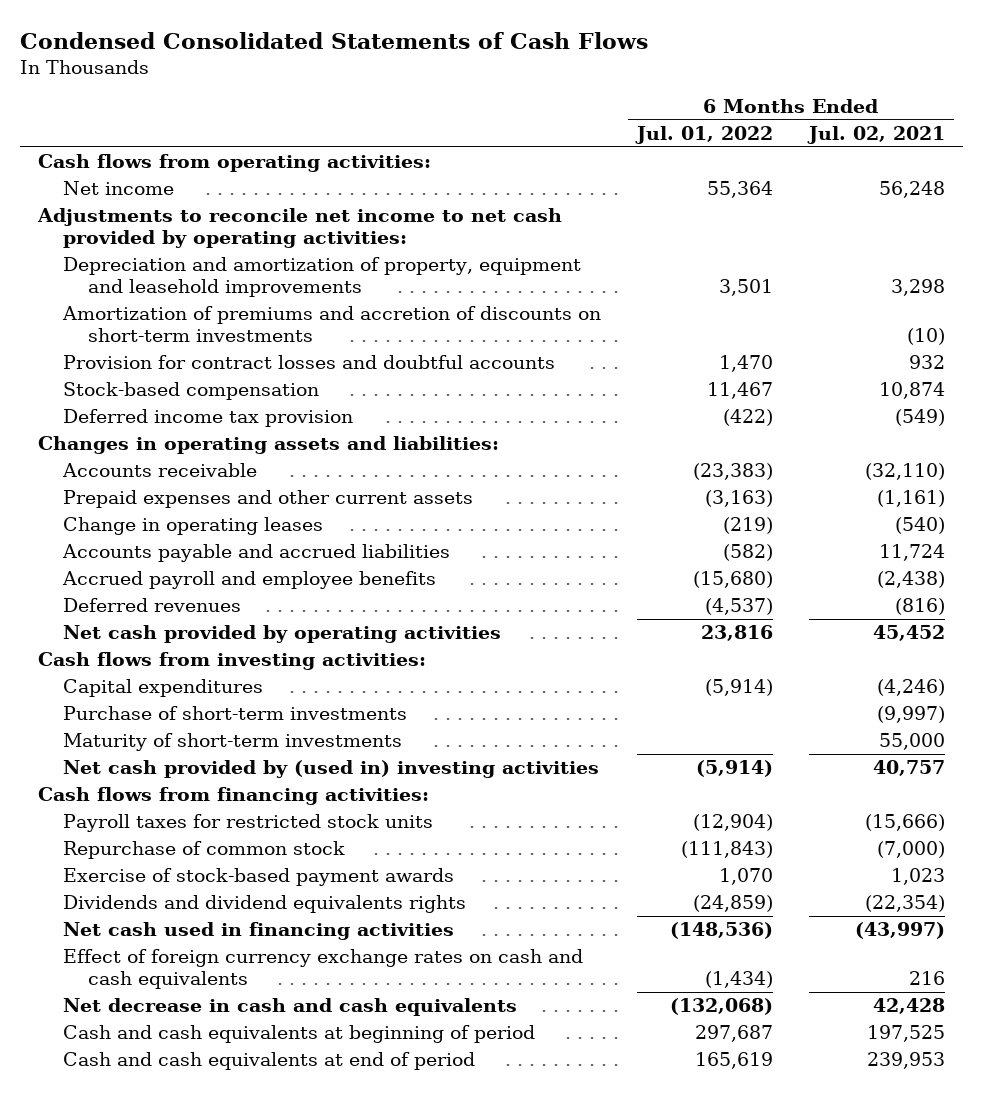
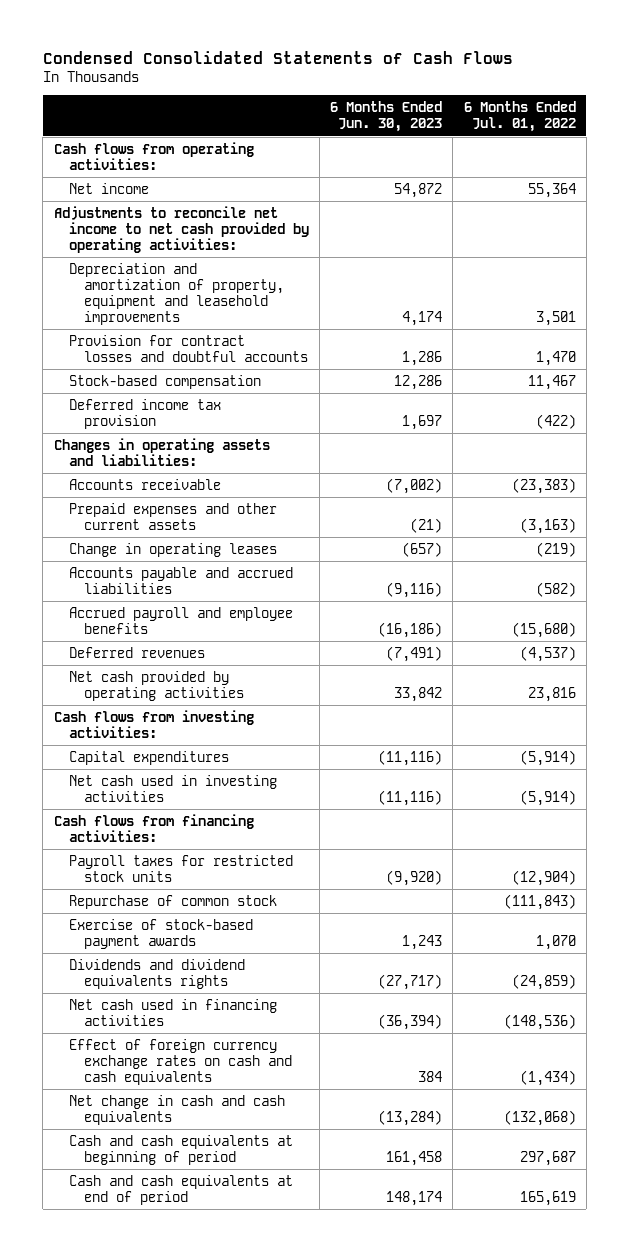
[806,126,945,145] Jul. 02, 2021 -> none
none -> [330,101,443,133] 6 Months Ended Jun. 30, 2023
[62,306,602,343] Amortization of premiums and accretion of discounts on short-term investments -> none
[63,706,408,721] Purchase of short-term investments -> none
[63,733,403,752] Maturity of short-term investments -> none
[63,760,600,779] Net cash provided by (used in) investing activities -> [68,774,277,802] Net cash used in investing activities
[63,998,518,1017] Net decrease in cash and cash equivalents -> [68,1094,285,1125] Net change in cash and cash equivalents

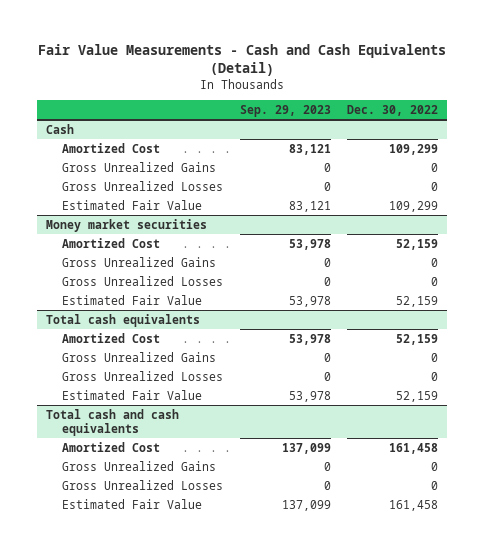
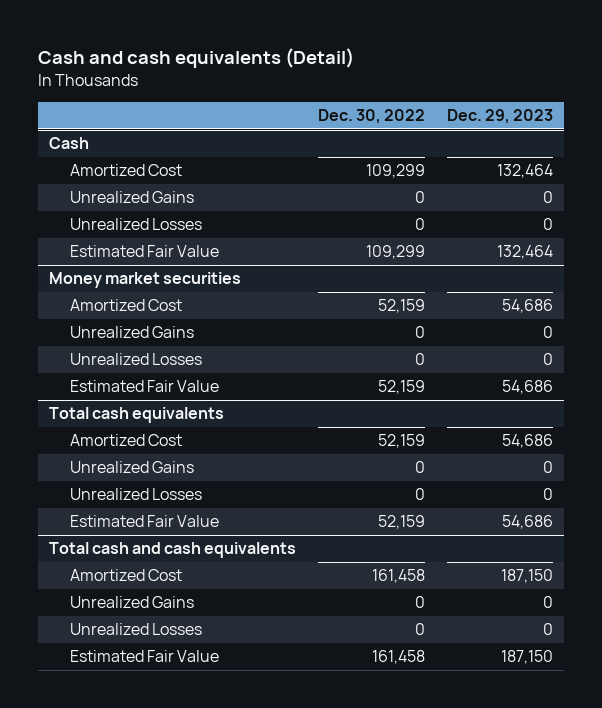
[37,44,446,77] Fair Value Measurements - Cash and Cash Equivalents (Detail) -> [38,47,355,68] Cash and cash equivalents (Detail)
[239,104,331,117] Sep. 29, 2023 -> none
none -> [447,109,554,125] Dec. 29, 2023
[62,161,217,172] Gross Unrealized Gains -> [69,191,194,204] Unrealized Gains
[62,180,224,191] Gross Unrealized Losses -> [69,218,202,231] Unrealized Losses
[62,256,217,267] Gross Unrealized Gains -> [69,326,194,339] Unrealized Gains
[62,275,224,286] Gross Unrealized Losses -> [69,353,202,366] Unrealized Losses
[62,351,217,362] Gross Unrealized Gains -> [69,461,194,474] Unrealized Gains
[62,370,224,381] Gross Unrealized Losses -> [69,488,202,501] Unrealized Losses
[62,460,217,471] Gross Unrealized Gains -> [69,596,194,609] Unrealized Gains
[62,479,224,490] Gross Unrealized Losses -> [69,623,202,636] Unrealized Losses

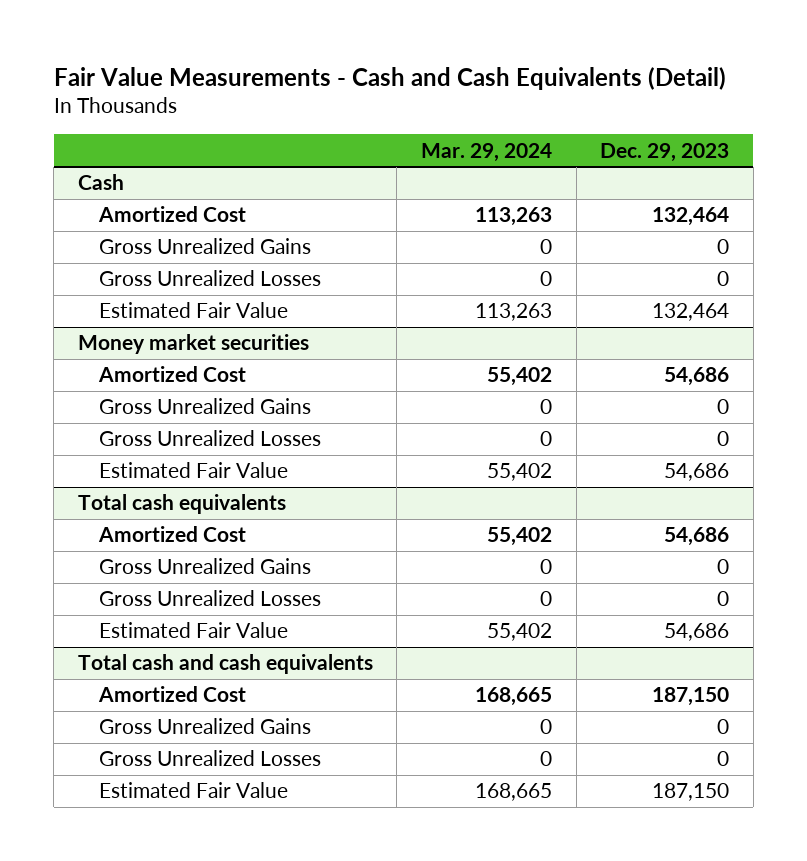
[38,47,355,68] Cash and cash equivalents (Detail) -> [53,66,726,90] Fair Value Measurements - Cash and Cash Equivalents (Detail)
[318,109,426,125] Dec. 30, 2022 -> none
none -> [420,142,552,162] Mar. 29, 2024
[69,191,194,204] Unrealized Gains -> [99,238,312,255] Gross Unrealized Gains
[69,218,202,231] Unrealized Losses -> [99,270,322,287] Gross Unrealized Losses
[69,326,194,339] Unrealized Gains -> [99,398,312,415] Gross Unrealized Gains
[69,353,202,366] Unrealized Losses -> [99,430,322,447] Gross Unrealized Losses
[69,461,194,474] Unrealized Gains -> [99,558,312,575] Gross Unrealized Gains
[69,488,202,501] Unrealized Losses -> [99,590,322,607] Gross Unrealized Losses
[69,596,194,609] Unrealized Gains -> [99,718,312,735] Gross Unrealized Gains
[69,623,202,636] Unrealized Losses -> [99,750,322,767] Gross Unrealized Losses

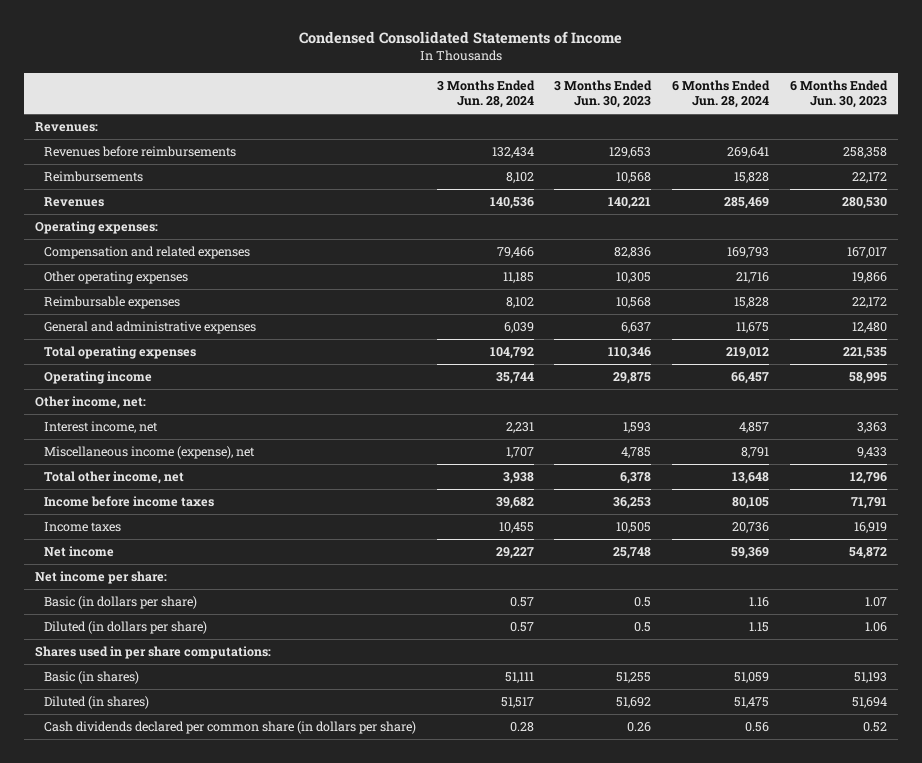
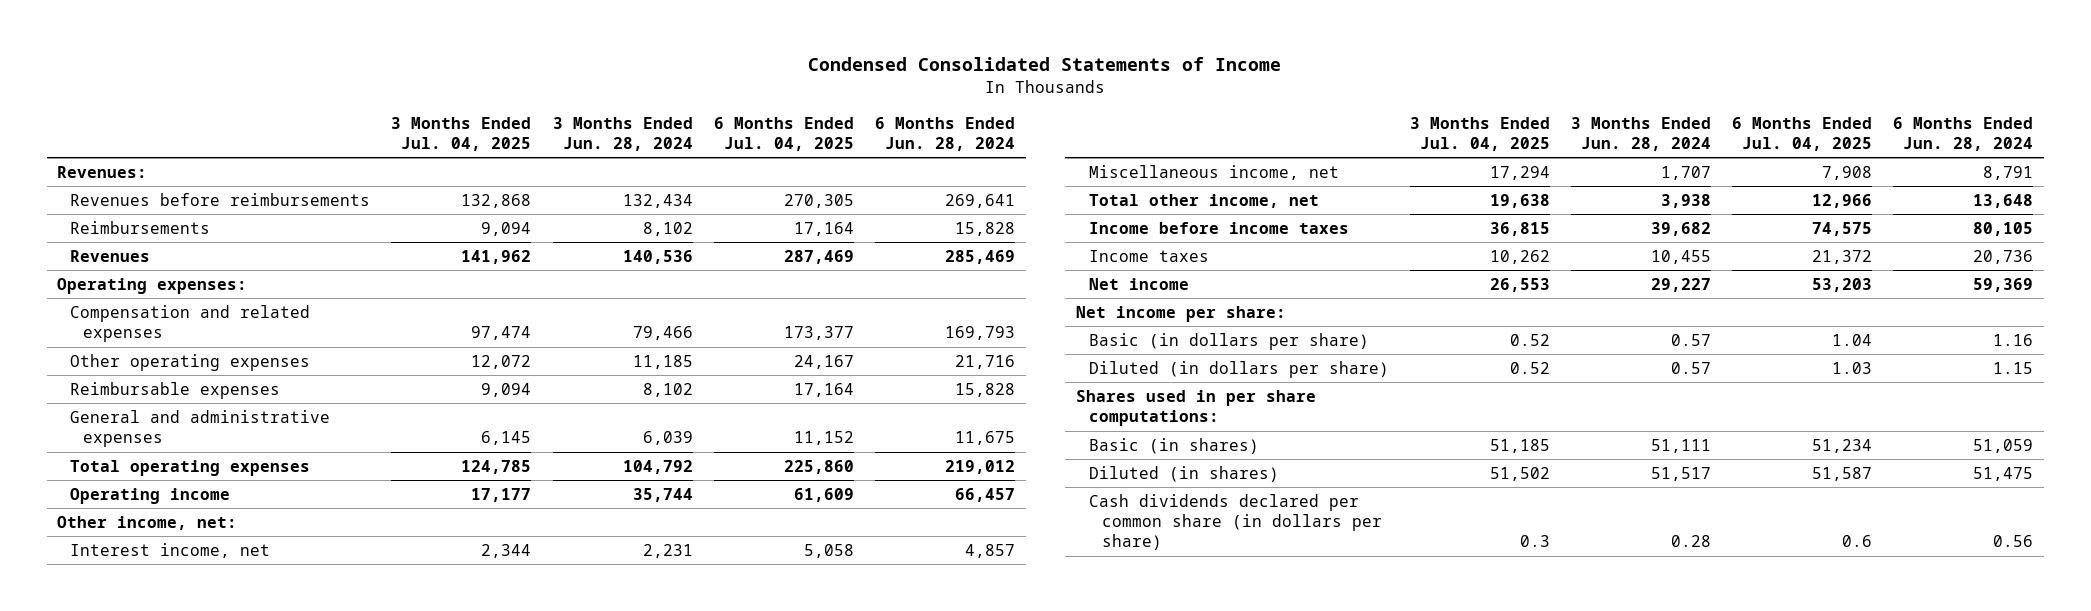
[554,79,653,109] 3 Months Ended Jun. 30, 2023 -> none
[790,79,889,109] 6 Months Ended Jun. 30, 2023 -> none
none -> [391,116,532,151] 3 Months Ended Jul. 04, 2025
none -> [713,116,854,151] 6 Months Ended Jul. 04, 2025
[43,446,255,460] Miscellaneous income (expense), net -> [1088,164,1339,180] Miscellaneous income, net

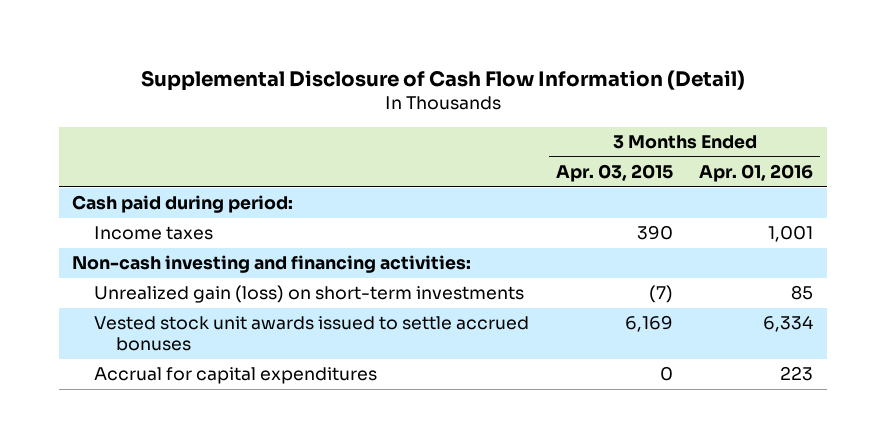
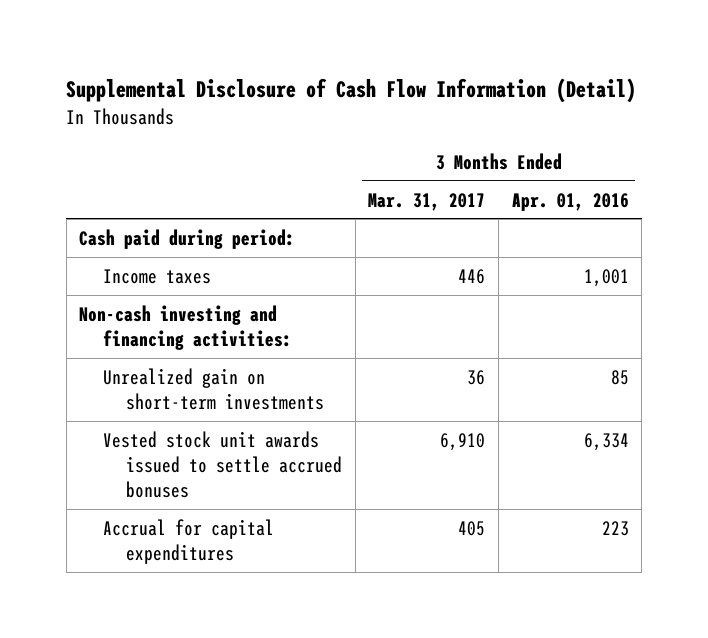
[555,164,673,183] Apr. 03, 2015 -> none
none -> [368,192,486,211] Mar. 31, 2017
[94,285,525,304] Unrealized gain (loss) on short-term investments -> [102,367,325,410] Unrealized gain on short-term investments

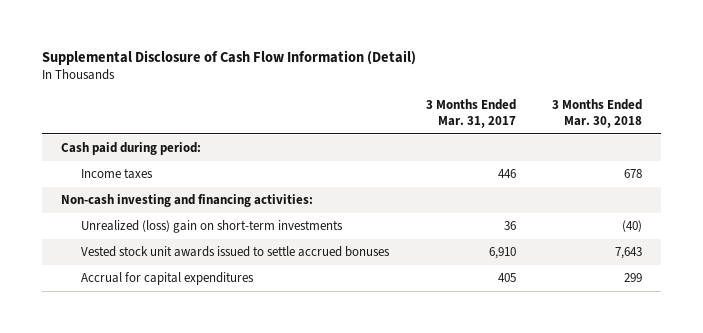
[511,192,629,211] Apr. 01, 2016 -> none
none -> [552,99,643,128] 3 Months Ended Mar. 30, 2018
[102,367,325,410] Unrealized gain on short-term investments -> [80,220,343,234] Unrealized (loss) gain on short-term investments

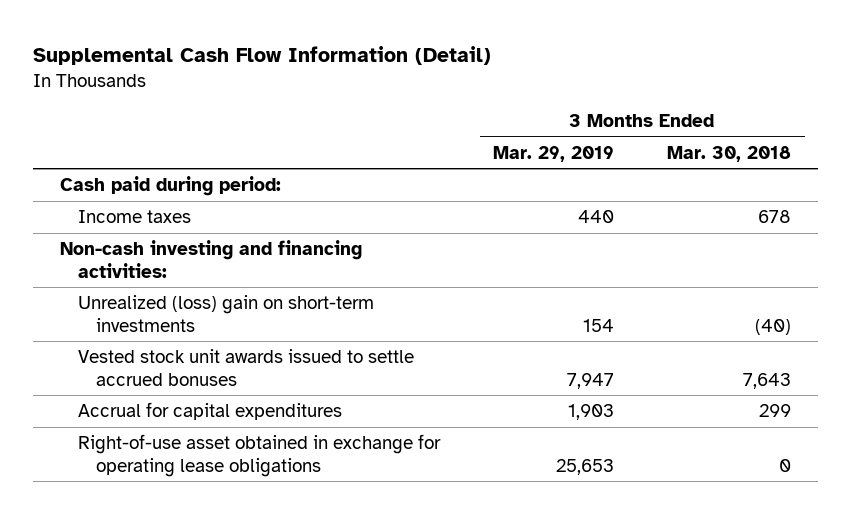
[42,50,417,66] Supplemental Disclosure of Cash Flow Information (Detail) -> [33,45,492,65] Supplemental Cash Flow Information (Detail)
[425,99,516,128] 3 Months Ended Mar. 31, 2017 -> none
none -> [493,145,615,162] Mar. 29, 2019
none -> [78,434,442,477] Right-of-use asset obtained in exchange for operating lease obligations

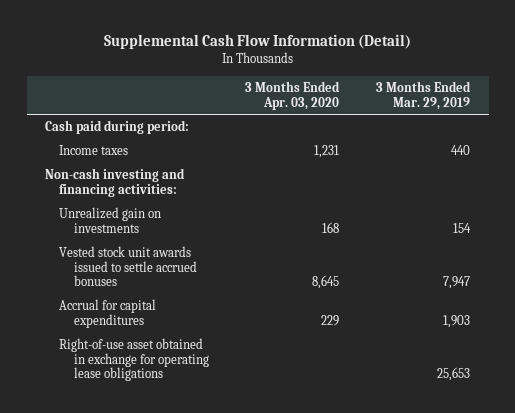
[667,145,792,162] Mar. 30, 2018 -> none
none -> [245,81,341,110] 3 Months Ended Apr. 03, 2020
[78,295,375,332] Unrealized (loss) gain on short-term investments -> [59,207,162,233] Unrealized gain on investments

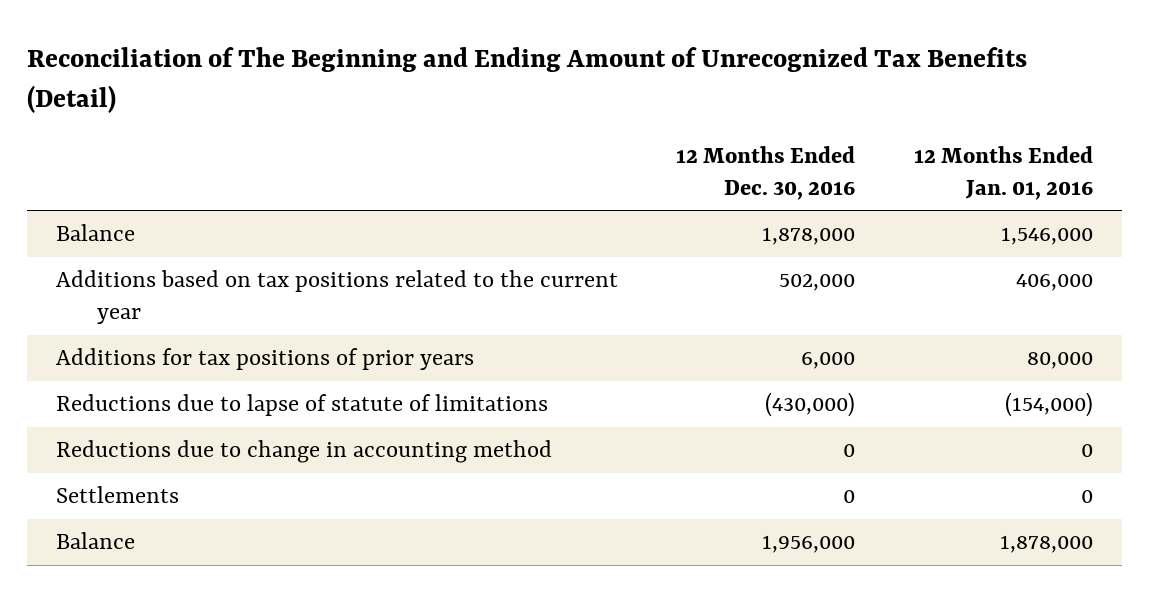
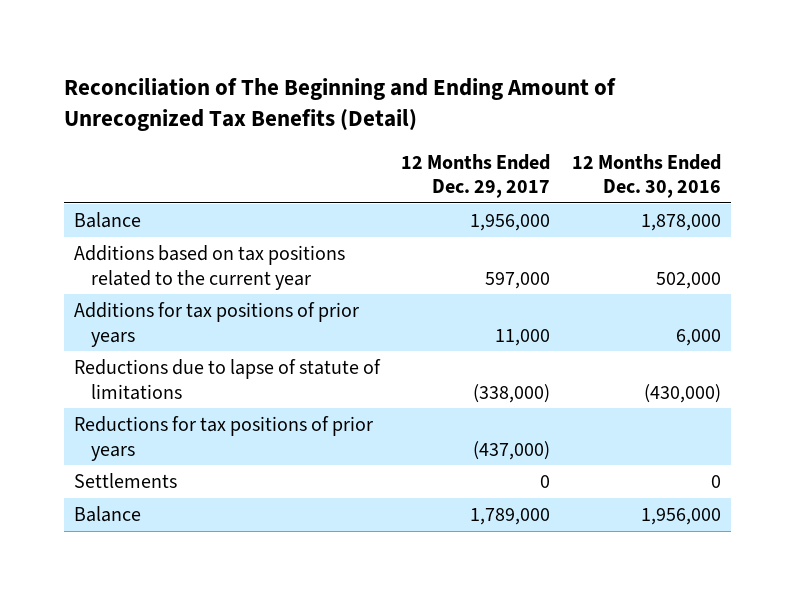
[913,146,1093,200] 12 Months Ended Jan. 01, 2016 -> none
none -> [401,153,551,199] 12 Months Ended Dec. 29, 2017
[55,440,552,464] Reductions due to change in accounting method -> none
none -> [74,415,374,461] Reductions for tax positions of prior years

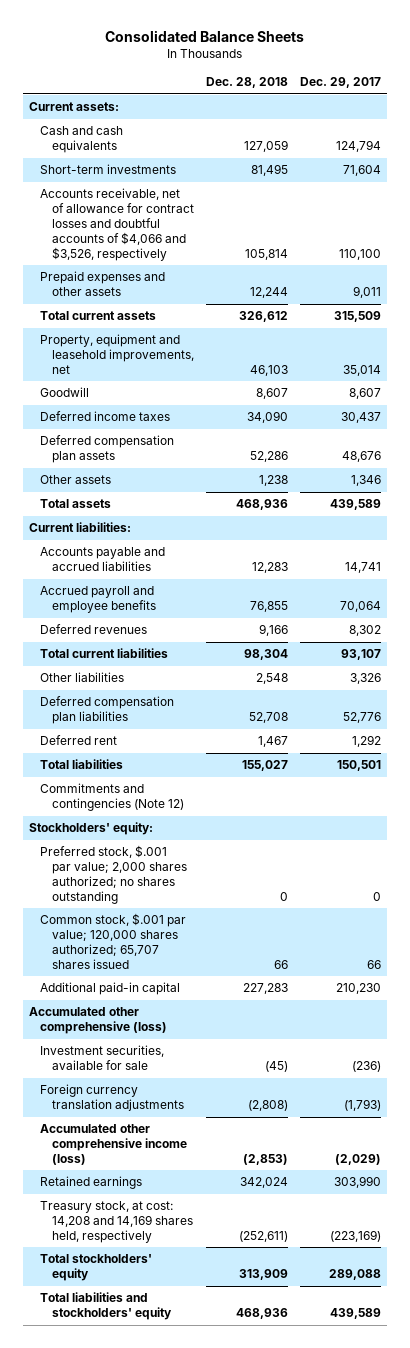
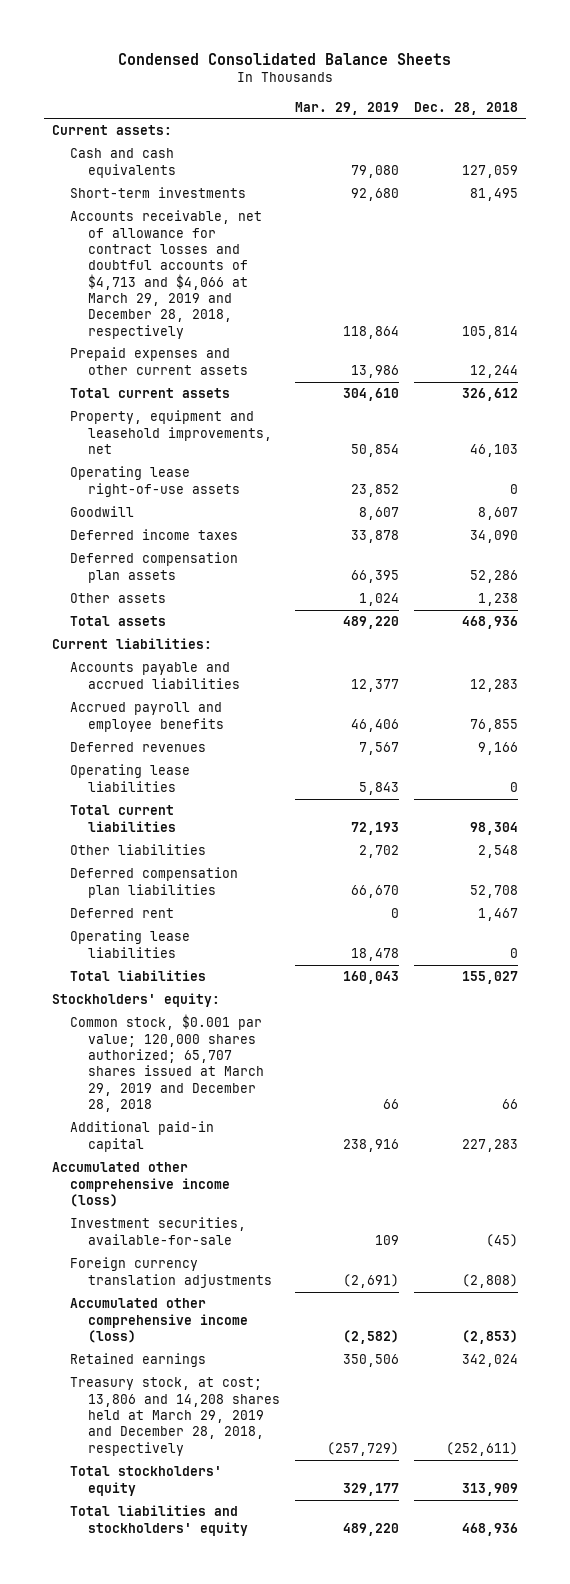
[104,29,304,42] Consolidated Balance Sheets -> [118,52,452,65] Condensed Consolidated Balance Sheets
[299,77,381,89] Dec. 29, 2017 -> none
none -> [295,101,400,115] Mar. 29, 2019
[40,188,194,261] Accounts receivable, net of allowance for contract losses and doubtful accounts of $4,066 and $3,526, respectively -> [70,210,263,339] Accounts receivable, net of allowance for contract losses and doubtful accounts of $4,713 and $4,066 at March 29, 2019 and December 28, 2018, respectively
[40,271,166,297] Prepaid expenses and other assets -> [70,347,249,375] Prepaid expenses and other current assets
none -> [70,466,241,497] Operating lease right-of-use assets
none -> [70,764,191,792] Operating lease liabilities
none -> [70,930,191,958] Operating lease liabilities
[40,783,184,812] Commitments and contingencies (Note 12) -> none
[40,845,187,904] Preferred stock, $.001 par value; 2,000 shares authorized; no shares outstanding -> none
[40,913,187,969] Common stock, $.001 par value; 120,000 shares authorized; 65,707 shares issued -> [70,1014,265,1112] Common stock, $0.001 par value; 120,000 shares authorized; 65,707 shares issued at March 29, 2019 and December 28, 2018
[29,1007,168,1035] Accumulated other comprehensive (loss) -> [51,1162,231,1208] Accumulated other comprehensive income (loss)
[40,1045,165,1071] Investment securities, available for sale -> [70,1217,247,1245] Investment securities, available-for-sale
[40,1201,193,1243] Treasury stock, at cost: 14,208 and 14,169 shares held, respectively -> [70,1377,281,1456] Treasury stock, at cost; 13,806 and 14,208 shares held at March 29, 2019 and December 28, 2018, respectively

